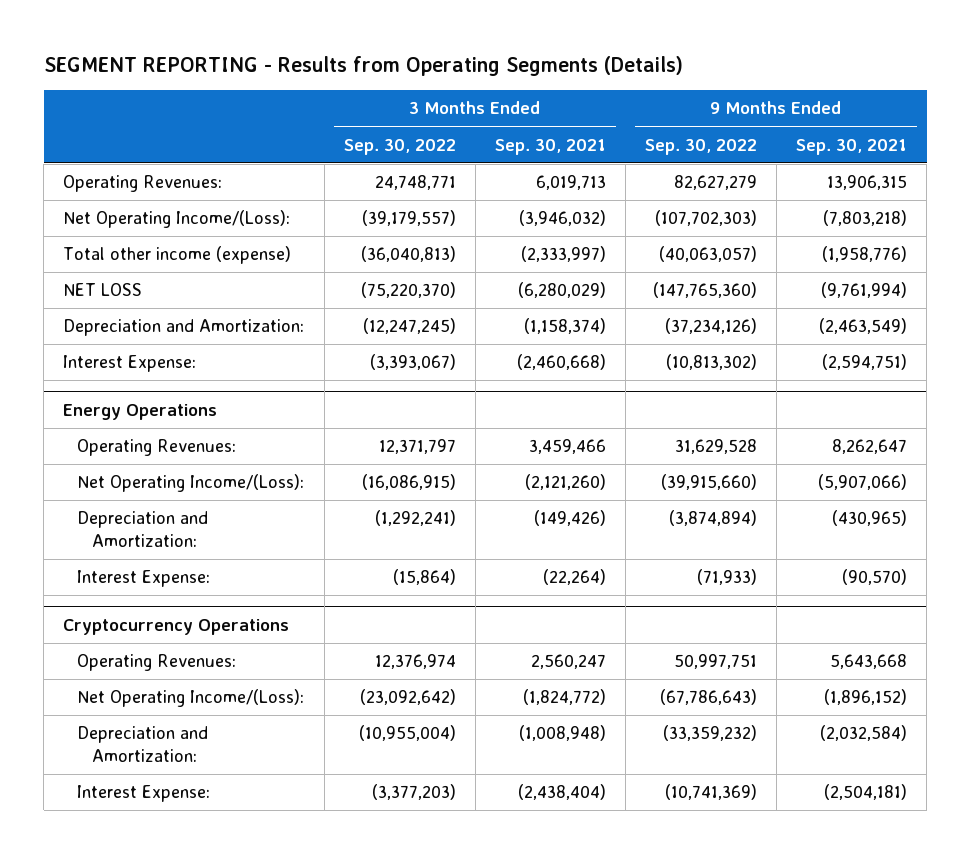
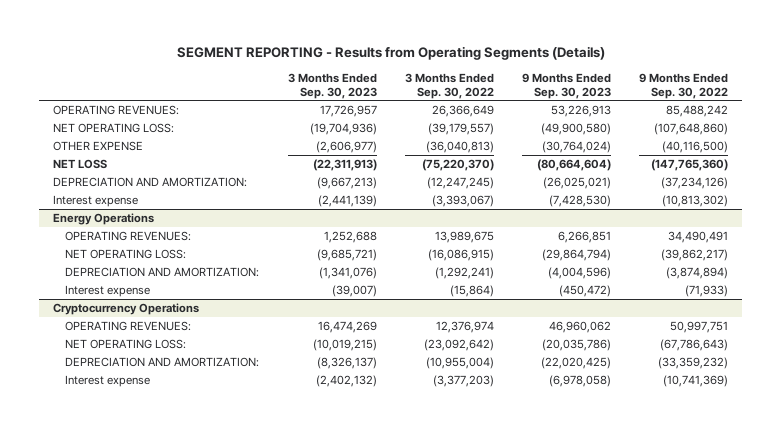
[494,138,606,155] Sep. 30, 2021 -> none
[795,138,907,155] Sep. 30, 2021 -> none
none -> [287,72,377,99] 3 Months Ended Sep. 30, 2023
none -> [522,72,612,99] 9 Months Ended Sep. 30, 2023
[63,175,223,193] Operating Revenues: -> [53,105,180,116] OPERATING REVENUES:
[374,175,456,191] 24,748,771 -> [431,105,494,118] 26,366,649
[673,175,757,191] 82,627,279 -> [666,105,729,118] 85,488,242
[63,210,291,229] Net Operating Income/(Loss): -> [53,123,175,134] NET OPERATING LOSS:
[654,210,757,227] (107,702,303) -> [654,123,729,136] (107,648,860)
[63,246,292,265] Total other income (expense) -> [53,141,144,152] OTHER EXPENSE
[658,246,757,263] (40,063,057) -> [662,141,729,154] (40,116,500)
[63,319,305,337] Depreciation and Amortization: -> [53,177,248,188] DEPRECIATION AND AMORTIZATION:
[63,355,197,373] Interest Expense: -> [53,195,139,208] Interest expense
[77,439,237,457] Operating Revenues: -> [65,231,192,242] OPERATING REVENUES:
[378,439,456,455] 12,371,797 -> [434,231,494,244] 13,989,675
[674,439,757,455] 31,629,528 -> [668,231,729,244] 34,490,491
[77,474,305,493] Net Operating Income/(Loss): -> [65,249,187,260] NET OPERATING LOSS:
[660,474,757,491] (39,915,660) -> [661,249,729,262] (39,862,217)
[77,511,209,548] Depreciation and Amortization: -> [65,267,260,278] DEPRECIATION AND AMORTIZATION:
[77,570,211,588] Interest Expense: -> [65,285,151,298] Interest expense
[77,654,237,672] Operating Revenues: -> [65,321,192,332] OPERATING REVENUES:
[77,689,305,708] Net Operating Income/(Loss): -> [65,339,187,350] NET OPERATING LOSS:
[77,726,209,763] Depreciation and Amortization: -> [65,357,260,368] DEPRECIATION AND AMORTIZATION:
[77,785,211,803] Interest Expense: -> [65,375,151,388] Interest expense

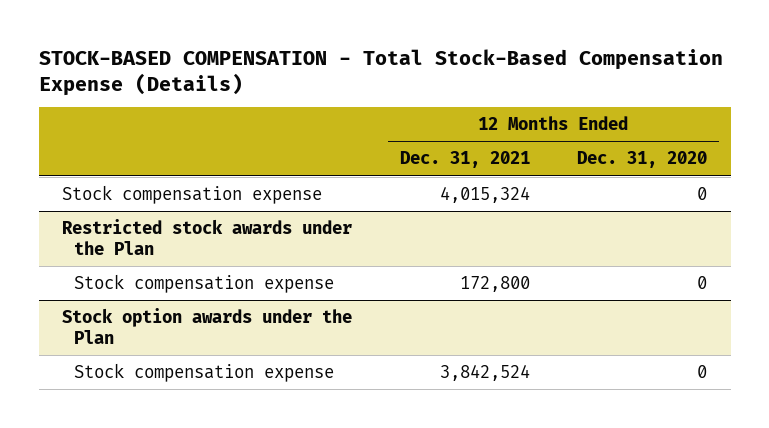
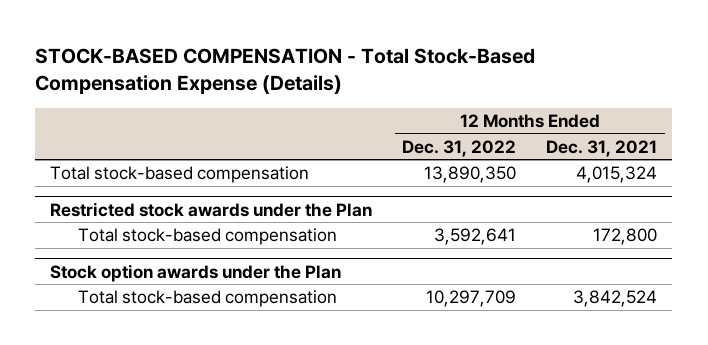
[576,151,707,169] Dec. 31, 2020 -> none
none -> [402,139,517,157] Dec. 31, 2022
[62,184,323,204] Stock compensation expense -> [50,166,310,184] Total stock-based compensation
[74,273,335,293] Stock compensation expense -> [77,228,337,246] Total stock-based compensation
[74,362,335,382] Stock compensation expense -> [77,290,337,308] Total stock-based compensation

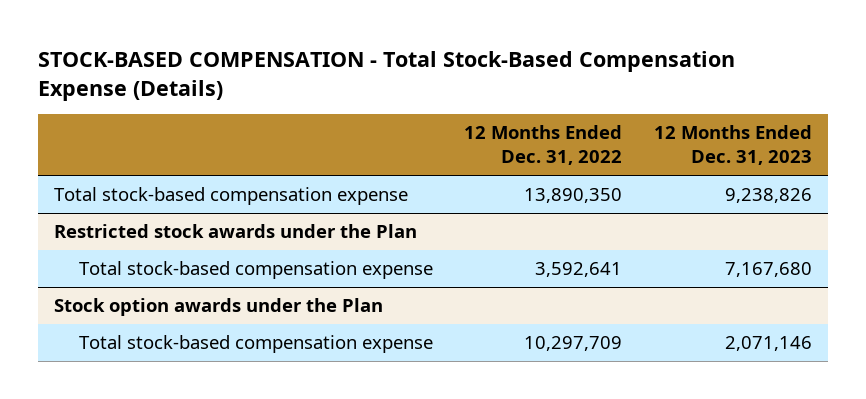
[546,139,658,157] Dec. 31, 2021 -> none
none -> [653,125,812,166] 12 Months Ended Dec. 31, 2023
[50,166,310,184] Total stock-based compensation -> [53,187,408,206] Total stock-based compensation expense
[77,228,337,246] Total stock-based compensation -> [78,261,433,280] Total stock-based compensation expense
[77,290,337,308] Total stock-based compensation -> [78,335,433,354] Total stock-based compensation expense

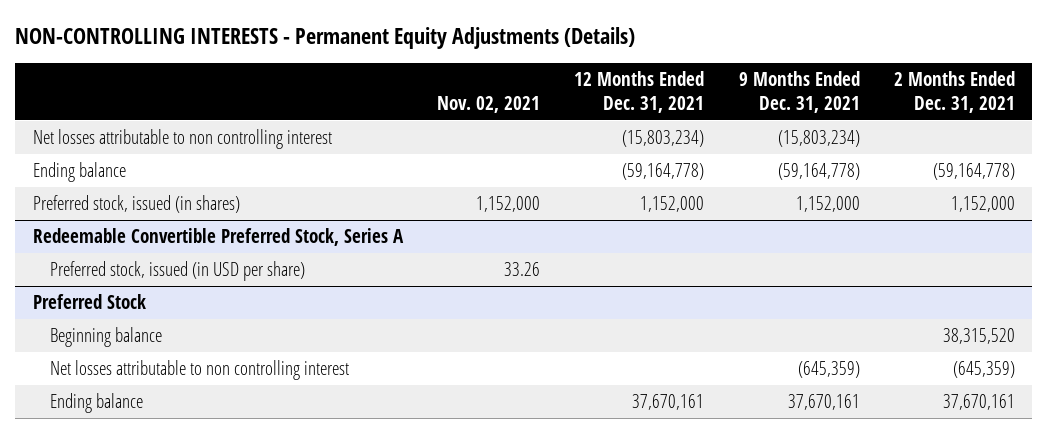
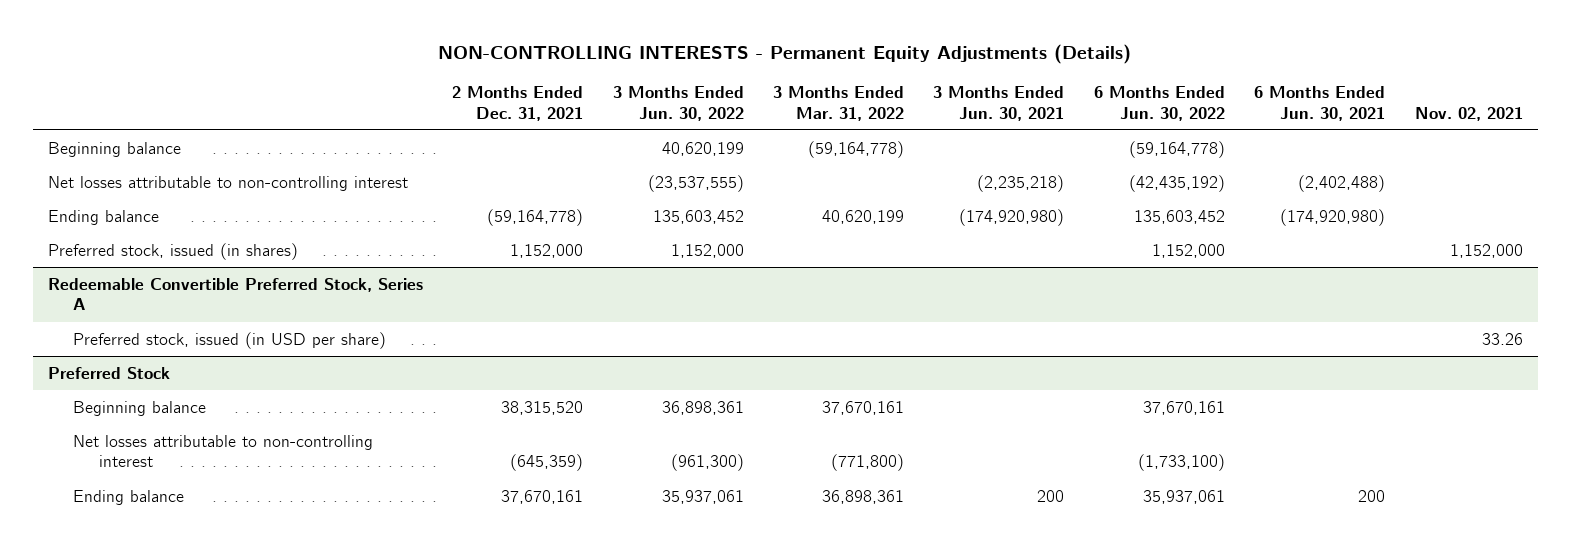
[574,71,705,113] 12 Months Ended Dec. 31, 2021 -> none
[738,71,860,113] 9 Months Ended Dec. 31, 2021 -> none
none -> [612,85,744,121] 3 Months Ended Jun. 30, 2022
none -> [773,85,905,121] 3 Months Ended Mar. 31, 2022
none -> [933,85,1065,121] 3 Months Ended Jun. 30, 2021
none -> [1093,85,1225,121] 6 Months Ended Jun. 30, 2022
none -> [1254,85,1386,121] 6 Months Ended Jun. 30, 2021
none -> [47,141,181,157] Beginning balance
[32,129,332,150] Net losses attributable to non controlling interest -> [47,175,408,191] Net losses attributable to non-controlling interest
[50,360,350,381] Net losses attributable to non controlling interest -> [73,434,374,468] Net losses attributable to non-controlling interest

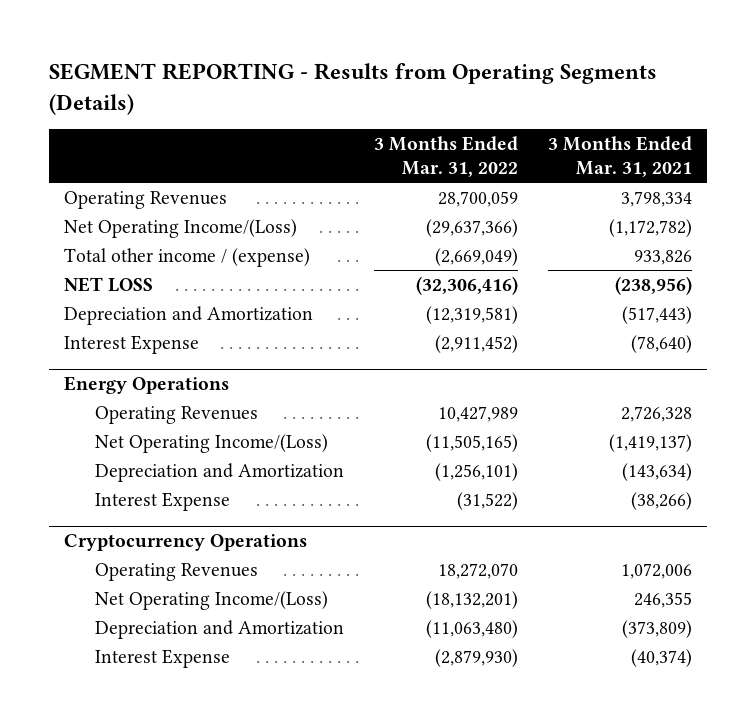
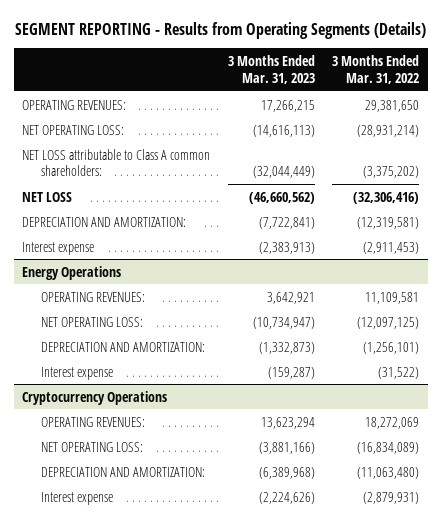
[547,136,692,178] 3 Months Ended Mar. 31, 2021 -> none
none -> [227,54,315,84] 3 Months Ended Mar. 31, 2023
[64,247,311,267] Total other income / (expense) -> none
[64,190,228,209] Operating Revenues -> [22,99,127,110] OPERATING REVENUES:
[437,190,518,207] 28,700,059 -> [365,99,420,112] 29,381,650
[64,218,298,238] Net Operating Income/(Loss) -> [22,124,125,135] NET OPERATING LOSS:
[425,218,518,237] (29,637,366) -> [357,124,420,137] (28,931,214)
none -> [22,148,211,177] NET LOSS attributable to Class A common shareholders:
[64,305,314,325] Depreciation and Amortization -> [22,216,187,227] DEPRECIATION AND AMORTIZATION:
[64,334,200,354] Interest Expense -> [22,241,95,255] Interest expense
[434,334,518,353] (2,911,452) -> [363,241,420,254] (2,911,453)
[94,405,258,424] Operating Revenues -> [40,291,145,302] OPERATING REVENUES:
[437,405,518,422] 10,427,989 -> [365,291,420,304] 11,109,581
[94,433,328,453] Net Operating Income/(Loss) -> [40,316,143,327] NET OPERATING LOSS:
[425,433,518,452] (11,505,165) -> [357,316,420,329] (12,097,125)
[94,462,344,482] Depreciation and Amortization -> [40,341,205,352] DEPRECIATION AND AMORTIZATION:
[94,491,230,511] Interest Expense -> [40,366,113,380] Interest expense
[94,562,258,581] Operating Revenues -> [40,416,145,427] OPERATING REVENUES:
[437,562,518,579] 18,272,070 -> [365,416,420,429] 18,272,069
[94,590,328,610] Net Operating Income/(Loss) -> [40,441,143,452] NET OPERATING LOSS:
[425,590,518,609] (18,132,201) -> [357,441,420,454] (16,834,089)
[94,619,344,639] Depreciation and Amortization -> [40,466,205,477] DEPRECIATION AND AMORTIZATION:
[94,648,230,668] Interest Expense -> [40,491,113,505] Interest expense
[434,648,518,667] (2,879,930) -> [363,491,420,504] (2,879,931)

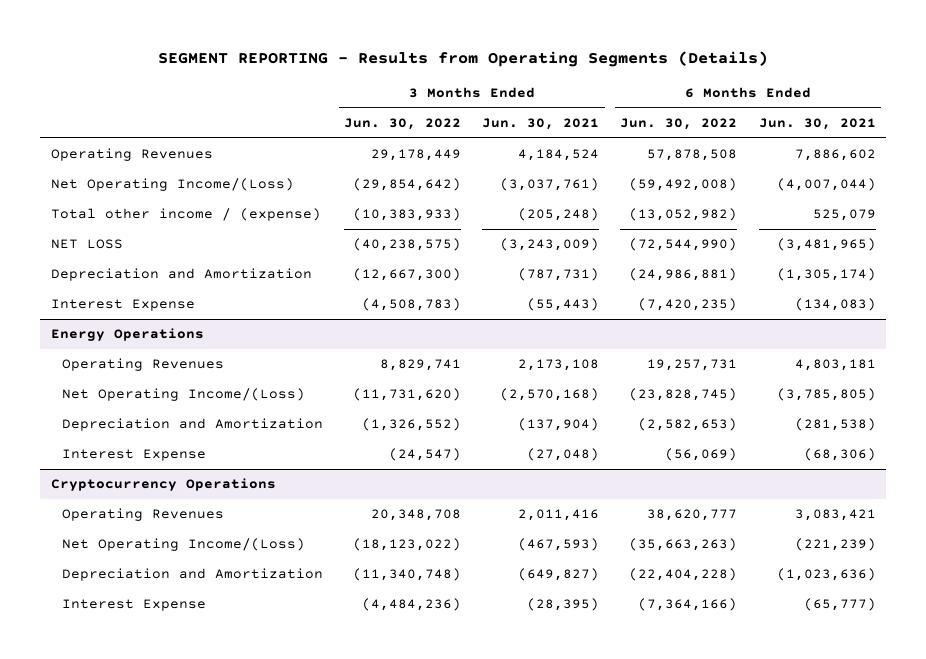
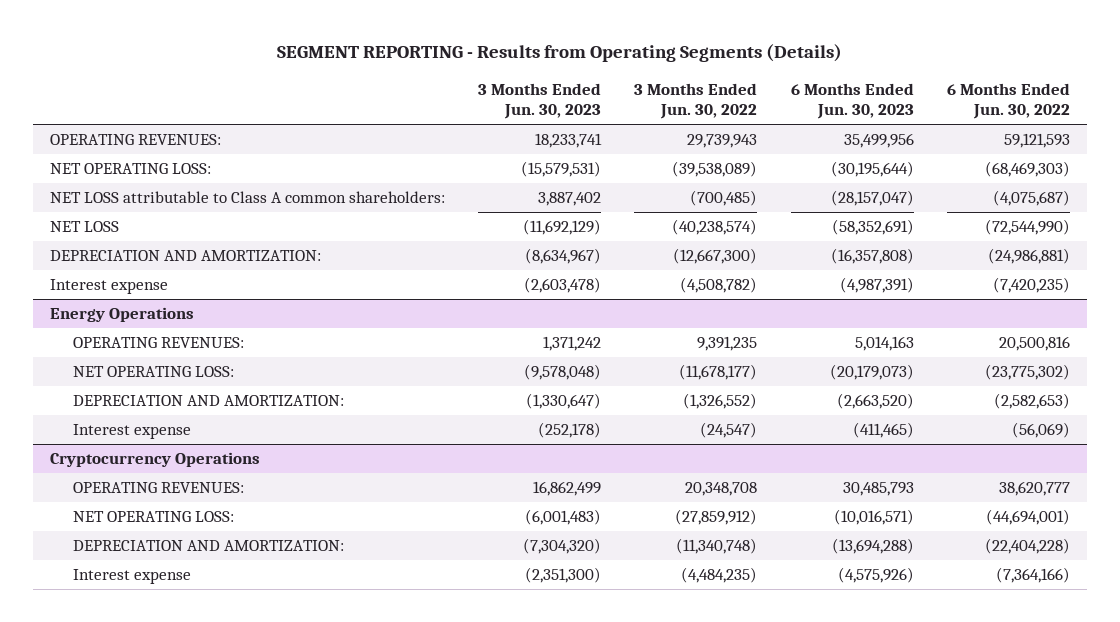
[482,118,600,131] Jun. 30, 2021 -> none
[758,118,876,131] Jun. 30, 2021 -> none
none -> [477,82,601,120] 3 Months Ended Jun. 30, 2023
none -> [790,82,914,120] 6 Months Ended Jun. 30, 2023
[50,208,321,222] Total other income / (expense) -> none
[50,148,213,162] Operating Revenues -> [49,134,221,146] OPERATING REVENUES:
[371,149,462,162] 29,178,449 -> [687,134,758,149] 29,739,943
[647,149,738,162] 57,878,508 -> [1004,133,1071,149] 59,121,593
[50,178,294,192] Net Operating Income/(Loss) -> [49,163,211,175] NET OPERATING LOSS:
[353,178,462,192] (29,854,642) -> [672,161,758,178] (39,538,089)
[629,178,738,192] (59,492,008) -> [985,161,1071,178] (68,469,303)
none -> [49,191,445,204] NET LOSS attributable to Class A common shareholders:
[353,238,462,252] (40,238,575) -> [672,219,758,236] (40,238,574)
[50,268,312,282] Depreciation and Amortization -> [49,250,321,262] DEPRECIATION AND AMORTIZATION:
[50,299,195,312] Interest Expense -> [49,279,168,295] Interest expense
[362,298,462,312] (4,508,783) -> [680,277,758,294] (4,508,782)
[62,358,225,372] Operating Revenues -> [72,337,244,349] OPERATING REVENUES:
[380,359,462,372] 8,829,741 -> [697,336,758,352] 9,391,235
[647,359,738,372] 19,257,731 -> [999,336,1071,352] 20,500,816
[62,388,306,402] Net Operating Income/(Loss) -> [72,366,234,378] NET OPERATING LOSS:
[353,388,462,402] (11,731,620) -> [679,364,758,381] (11,678,177)
[629,388,738,402] (23,828,745) -> [985,364,1071,381] (23,775,302)
[62,418,324,432] Depreciation and Amortization -> [72,395,344,407] DEPRECIATION AND AMORTIZATION:
[62,449,207,462] Interest Expense -> [72,424,191,440] Interest expense
[62,508,225,522] Operating Revenues -> [72,482,244,494] OPERATING REVENUES:
[62,538,306,552] Net Operating Income/(Loss) -> [72,511,234,523] NET OPERATING LOSS:
[353,538,462,552] (18,123,022) -> [675,509,758,526] (27,859,912)
[629,538,738,552] (35,663,263) -> [986,509,1071,526] (44,694,001)
[62,568,324,582] Depreciation and Amortization -> [72,540,344,552] DEPRECIATION AND AMORTIZATION:
[62,599,207,612] Interest Expense -> [72,569,191,585] Interest expense
[362,598,462,612] (4,484,236) -> [681,567,758,584] (4,484,235)

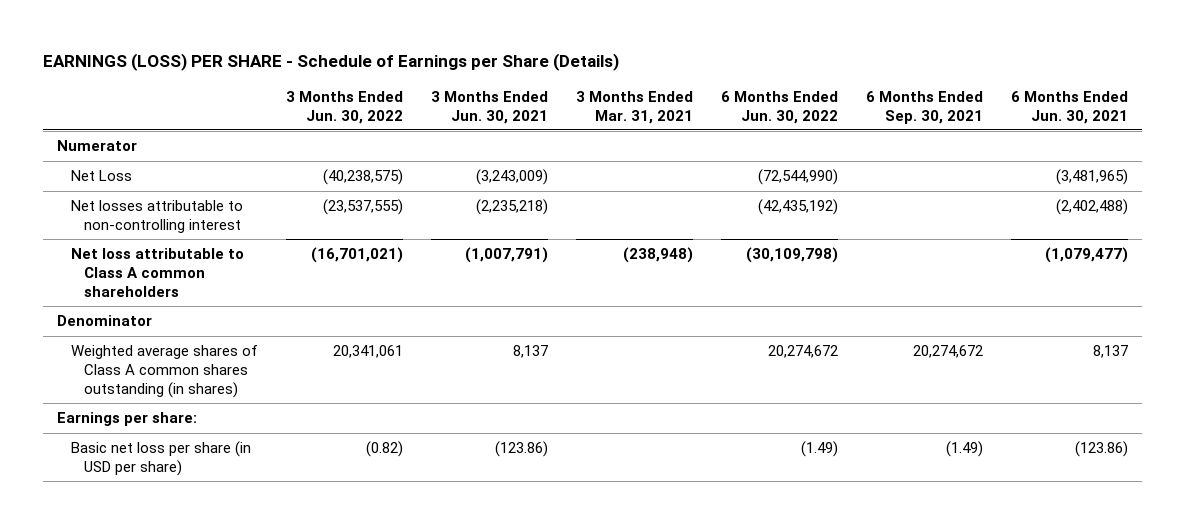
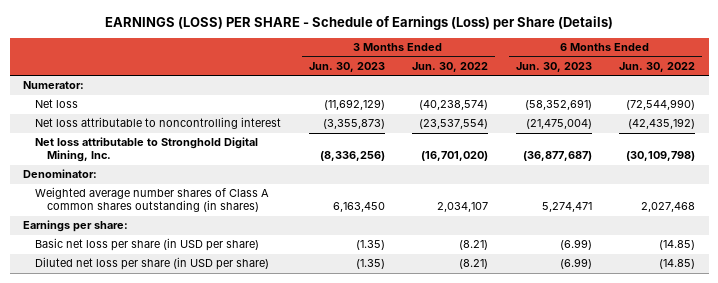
[43,52,620,71] EARNINGS (LOSS) PER SHARE - Schedule of Earnings per Share (Details) -> [105,15,614,30] EARNINGS (LOSS) PER SHARE - Schedule of Earnings (Loss) per Share (Details)
[430,90,548,124] 3 Months Ended Jun. 30, 2021 -> none
[575,90,693,124] 3 Months Ended Mar. 31, 2021 -> none
[865,90,983,124] 6 Months Ended Sep. 30, 2021 -> none
[1010,90,1128,124] 6 Months Ended Jun. 30, 2021 -> none
none -> [308,62,385,73] Jun. 30, 2023
none -> [515,62,592,73] Jun. 30, 2023
[57,140,138,152] Numerator -> [23,81,85,90] Numerator:
[70,170,132,182] Net Loss -> [35,99,79,109] Net loss
[322,169,403,186] (40,238,575) -> [419,100,489,111] (40,238,574)
[70,200,243,234] Net losses attributable to non-controlling interest -> [35,117,282,130] Net loss attributable to noncontrolling interest
[322,199,403,216] (23,537,555) -> [419,119,489,130] (23,537,554)
[70,248,244,297] Net loss attributable to Class A common shareholders -> [35,137,259,163] Net loss attributable to Stronghold Digital Mining, Inc.
[310,247,403,264] (16,701,021) -> [421,151,489,162] (16,701,020)
[57,315,153,327] Denominator -> [23,169,98,179] Denominator:
[70,345,258,398] Weighted average shares of Class A common shares outstanding (in shares) -> [35,187,270,213] Weighted average number shares of Class A common shares outstanding (in shares)
[332,345,403,359] 20,341,061 -> [437,202,489,213] 2,034,107
[767,345,838,359] 20,274,672 -> [640,202,695,213] 2,027,468
[365,441,403,458] (0.82) -> [459,240,489,251] (8.21)
[800,441,838,458] (1.49) -> [658,240,695,251] (14.85)
none -> [35,257,270,271] Diluted net loss per share (in USD per share)

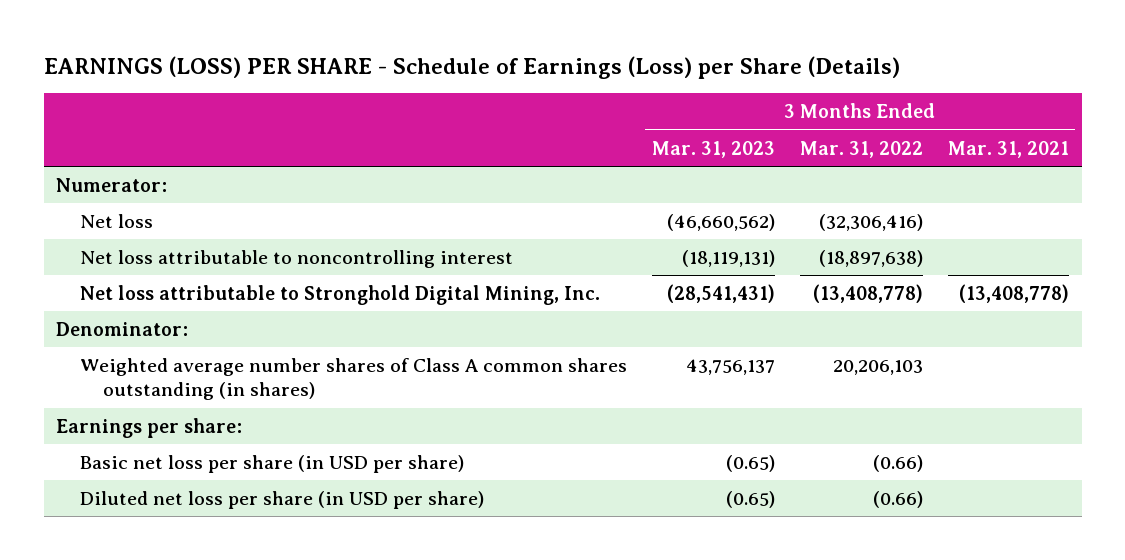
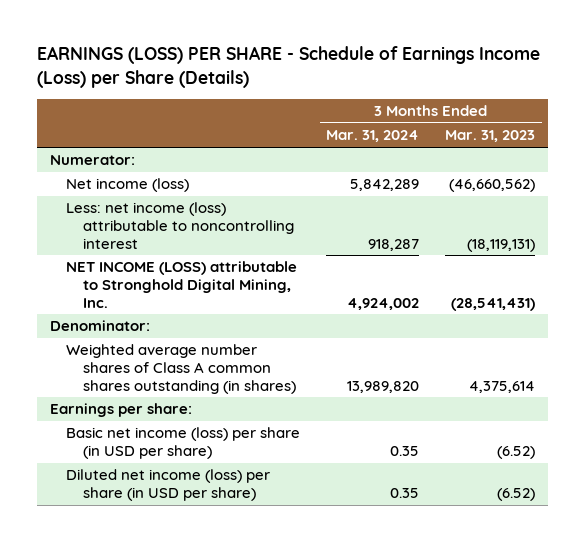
[43,55,900,79] EARNINGS (LOSS) PER SHARE - Schedule of Earnings (Loss) per Share (Details) -> [36,46,540,88] EARNINGS (LOSS) PER SHARE - Schedule of Earnings Income (Loss) per Share (Details)
[799,140,923,158] Mar. 31, 2022 -> none
[948,140,1070,158] Mar. 31, 2021 -> none
none -> [326,130,420,143] Mar. 31, 2024
[79,213,153,228] Net loss -> [66,178,190,193] Net income (loss)
[79,249,513,268] Net loss attributable to noncontrolling interest -> [66,202,294,249] Less: net income (loss) attributable to noncontrolling interest
[79,284,600,305] Net loss attributable to Stronghold Digital Mining, Inc. -> [66,261,298,308] NET INCOME (LOSS) attributable to Stronghold Digital Mining, Inc.
[685,358,775,375] 43,756,137 -> [469,380,536,393] 4,375,614
[79,454,464,473] Basic net loss per share (in USD per share) -> [66,427,301,460] Basic net income (loss) per share (in USD per share)
[725,454,775,472] (0.65) -> [497,446,536,460] (6.52)
[79,490,484,509] Diluted net loss per share (in USD per share) -> [66,469,271,502] Diluted net income (loss) per share (in USD per share)
[725,490,775,508] (0.65) -> [497,488,536,502] (6.52)

